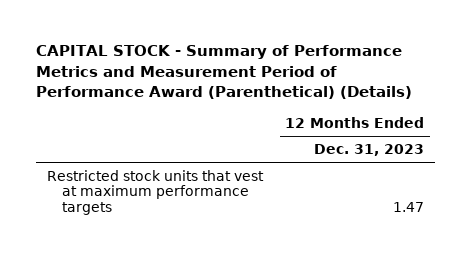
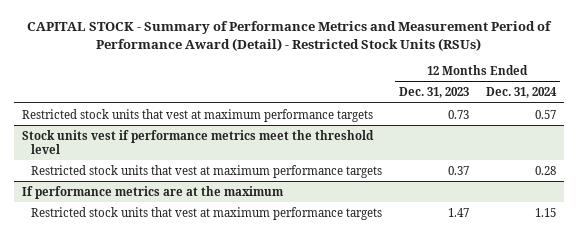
[35,45,412,100] CAPITAL STOCK - Summary of Performance Metrics and Measurement Period of Performance Award (Parenthetical) (Details) -> [26,21,552,51] CAPITAL STOCK - Summary of Performance Metrics and Measurement Period of Performance Award (Detail) - Restricted Stock Units (RSUs)
none -> [485,87,557,99] Dec. 31, 2024
none -> [22,108,374,122] Restricted stock units that vest at maximum performance targets
none -> [22,129,375,154] Stock units vest if performance metrics meet the threshold level
none -> [31,164,383,178] Restricted stock units that vest at maximum performance targets
none -> [22,185,285,199] If performance metrics are at the maximum

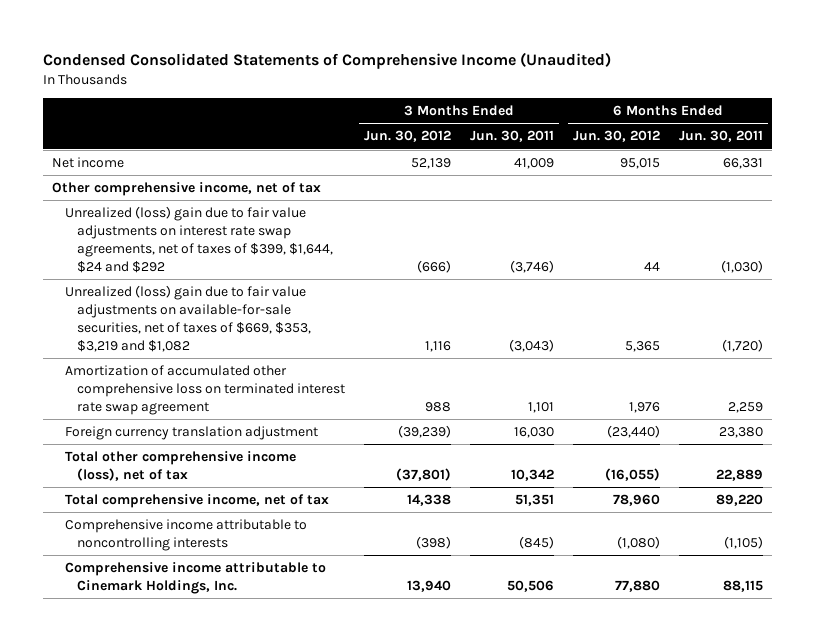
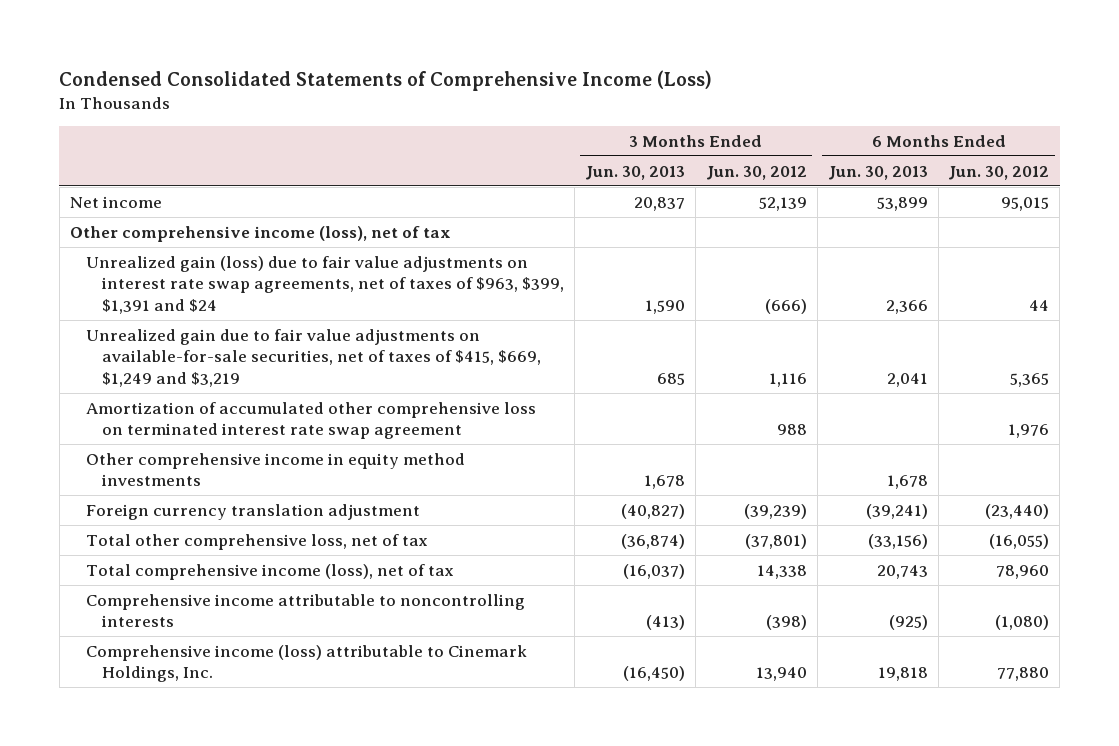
[42,51,611,69] Condensed Consolidated Statements of Comprehensive Income (Unaudited) -> [59,69,713,91] Condensed Consolidated Statements of Comprehensive Income (Loss)
[469,130,554,143] Jun. 30, 2011 -> none
[678,130,763,143] Jun. 30, 2011 -> none
none -> [585,165,686,180] Jun. 30, 2013
none -> [827,165,928,180] Jun. 30, 2013
[52,182,322,197] Other comprehensive income, net of tax -> [69,225,451,242] Other comprehensive income (loss), net of tax
[64,206,333,273] Unrealized (loss) gain due to fair value adjustments on interest rate swap agreements, net of taxes of $399, $1,644, $24 and $292 -> [86,255,565,315] Unrealized gain (loss) due to fair value adjustments on interest rate swap agreements, net of taxes of $963, $399, $1,391 and $24
[64,285,311,352] Unrealized (loss) gain due to fair value adjustments on available-for-sale securities, net of taxes of $669, $353, $3,219 and $1,082 -> [86,328,542,388] Unrealized gain due to fair value adjustments on available-for-sale securities, net of taxes of $415, $669, $1,249 and $3,219
none -> [86,452,466,487] Other comprehensive income in equity method investments
[64,451,296,482] Total other comprehensive income (loss), net of tax -> [86,533,429,550] Total other comprehensive loss, net of tax
[64,494,329,509] Total comprehensive income, net of tax -> [86,563,455,580] Total comprehensive income (loss), net of tax
[64,562,326,595] Comprehensive income attributable to Cinemark Holdings, Inc. -> [86,644,528,683] Comprehensive income (loss) attributable to Cinemark Holdings, Inc.

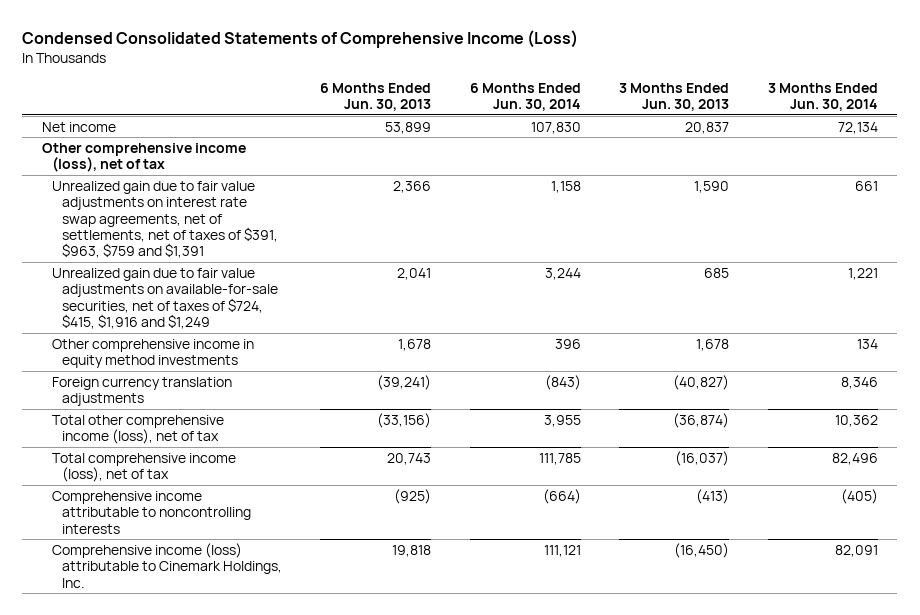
[705,165,807,180] Jun. 30, 2012 -> none
[948,165,1050,180] Jun. 30, 2012 -> none
none -> [469,82,581,112] 6 Months Ended Jun. 30, 2014
none -> [768,82,879,112] 3 Months Ended Jun. 30, 2014
[86,401,537,440] Amortization of accumulated other comprehensive loss on terminated interest rate swap agreement -> none
[86,255,565,315] Unrealized gain (loss) due to fair value adjustments on interest rate swap agreements, net of taxes of $963, $399, $1,391 and $24 -> [51,180,278,259] Unrealized gain due to fair value adjustments on interest rate swap agreements, net of settlements, net of taxes of $391, $963, $759 and $1,391
[86,328,542,388] Unrealized gain due to fair value adjustments on available-for-sale securities, net of taxes of $415, $669, $1,249 and $3,219 -> [51,267,278,329] Unrealized gain due to fair value adjustments on available-for-sale securities, net of taxes of $724, $415, $1,916 and $1,249
[86,503,421,520] Foreign currency translation adjustment -> [51,376,232,407] Foreign currency translation adjustments
[86,533,429,550] Total other comprehensive loss, net of tax -> [51,414,224,445] Total other comprehensive income (loss), net of tax

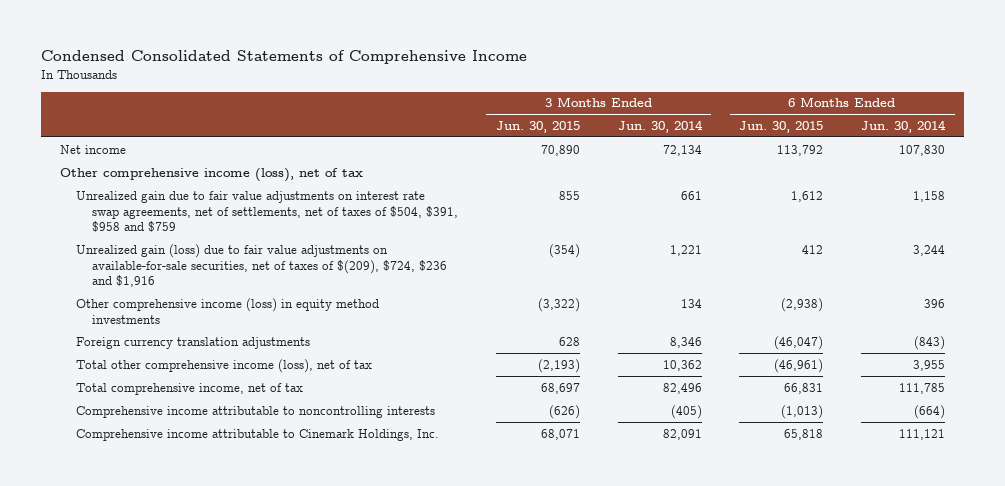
[22,30,579,49] Condensed Consolidated Statements of Comprehensive Income (Loss) -> [41,50,528,65] Condensed Consolidated Statements of Comprehensive Income
[320,82,432,112] 6 Months Ended Jun. 30, 2013 -> none
[619,82,730,112] 3 Months Ended Jun. 30, 2013 -> none
none -> [495,121,580,134] Jun. 30, 2015
none -> [739,121,824,134] Jun. 30, 2015
[51,180,278,259] Unrealized gain due to fair value adjustments on interest rate swap agreements, net of settlements, net of taxes of $391, $963, $759 and $1,391 -> [75,190,458,233] Unrealized gain due to fair value adjustments on interest rate swap agreements, net of settlements, net of taxes of $504, $391, $958 and $759
[51,267,278,329] Unrealized gain due to fair value adjustments on available-for-sale securities, net of taxes of $724, $415, $1,916 and $1,249 -> [75,243,447,288] Unrealized gain (loss) due to fair value adjustments on available-for-sale securities, net of taxes of $(209), $724, $236 and $1,916
[51,338,254,369] Other comprehensive income in equity method investments -> [75,297,379,324] Other comprehensive income (loss) in equity method investments
[51,452,236,483] Total comprehensive income (loss), net of tax -> [75,382,303,395] Total comprehensive income, net of tax
[51,542,282,588] Comprehensive income (loss) attributable to Cinemark Holdings, Inc. -> [75,428,439,441] Comprehensive income attributable to Cinemark Holdings, Inc.

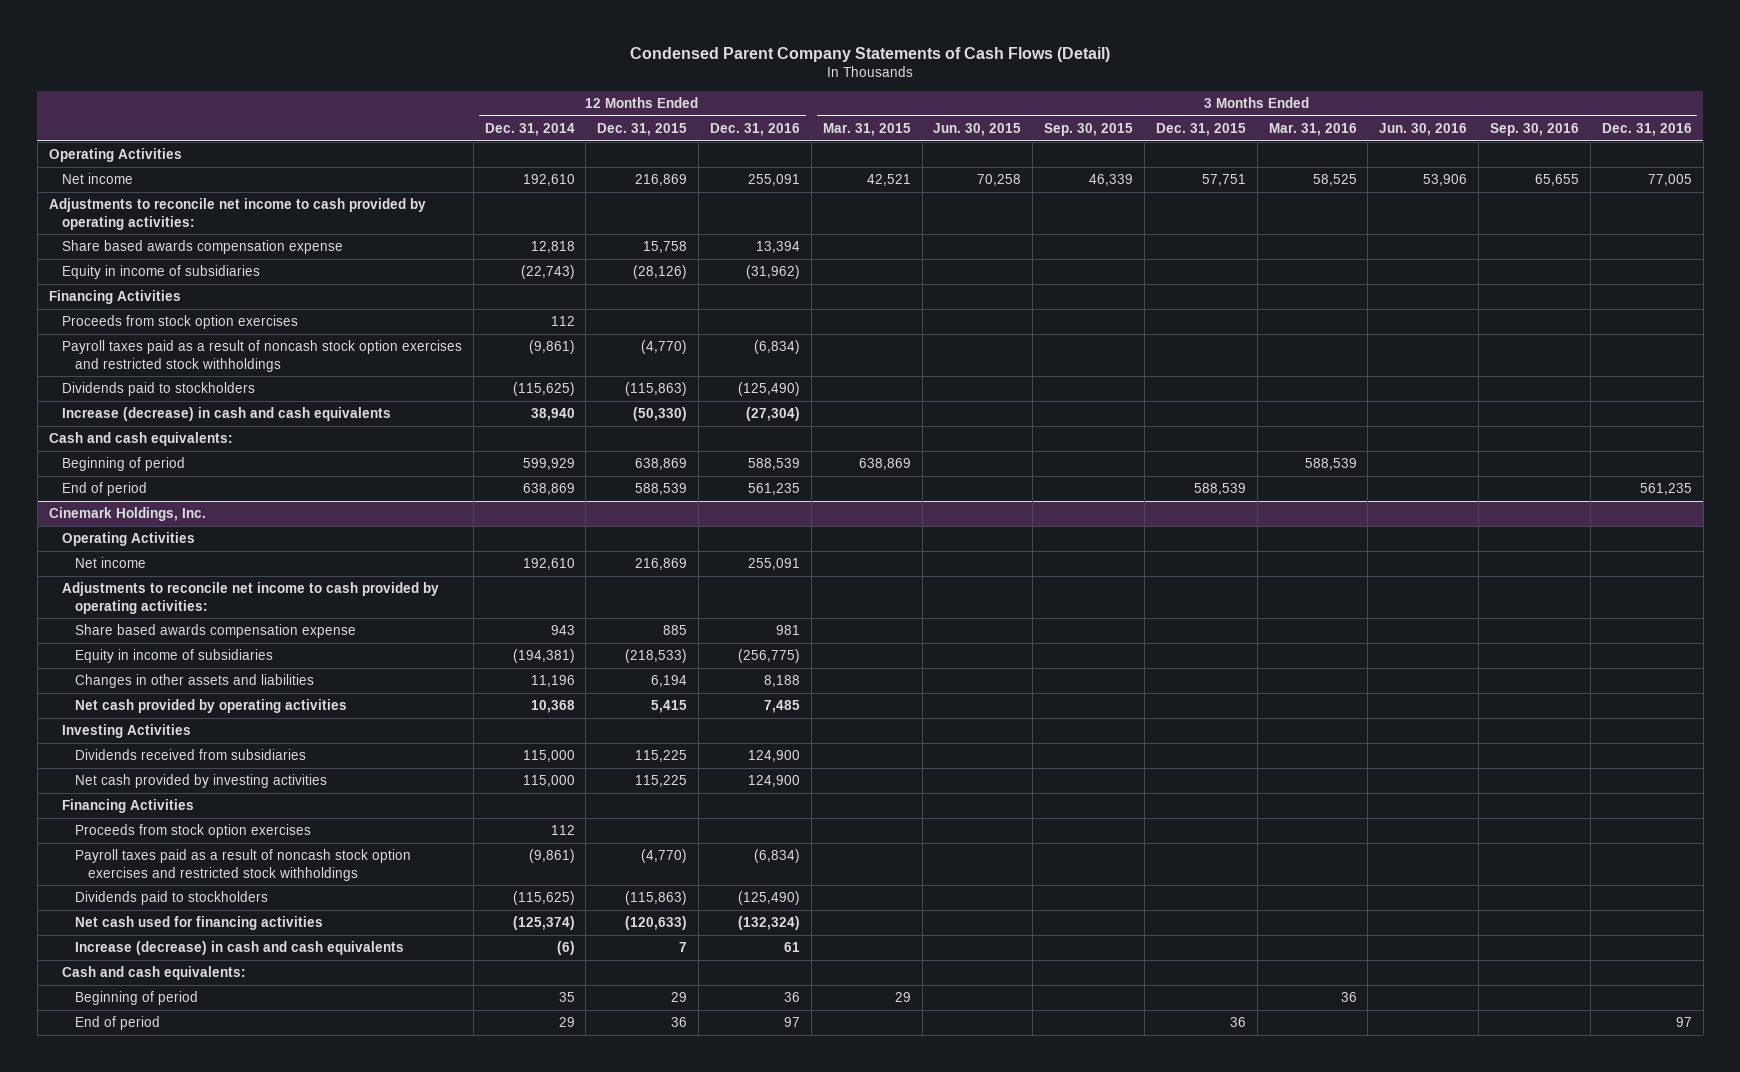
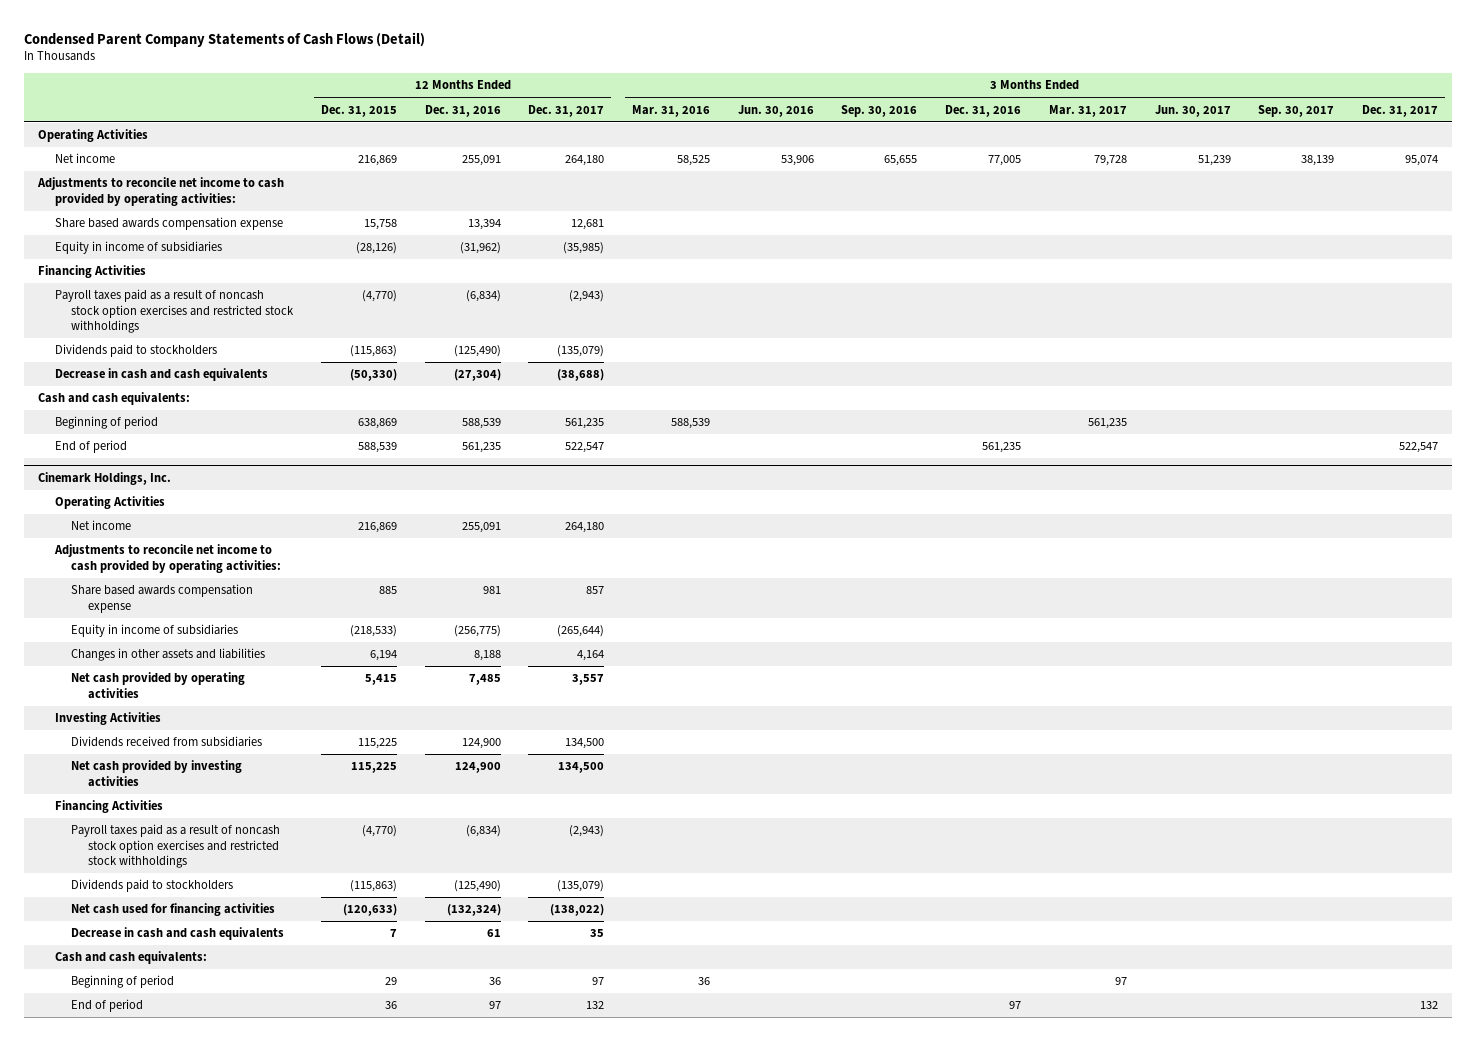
[484,122,575,136] Dec. 31, 2014 -> none
[822,122,911,136] Mar. 31, 2015 -> none
[933,122,1022,136] Jun. 30, 2015 -> none
[1044,122,1134,136] Sep. 30, 2015 -> none
[1155,122,1246,136] Dec. 31, 2015 -> none
none -> [528,104,605,117] Dec. 31, 2017
none -> [1048,104,1127,117] Mar. 31, 2017
none -> [1154,104,1231,117] Jun. 30, 2017
none -> [1258,104,1335,117] Sep. 30, 2017
none -> [1361,104,1438,117] Dec. 31, 2017
[61,315,298,330] Proceeds from stock option exercises -> none
[61,407,391,422] Increase (decrease) in cash and cash equivalents -> [54,368,268,382] Decrease in cash and cash equivalents
[74,824,311,839] Proceeds from stock option exercises -> none
[74,941,404,956] Increase (decrease) in cash and cash equivalents -> [71,927,285,941] Decrease in cash and cash equivalents

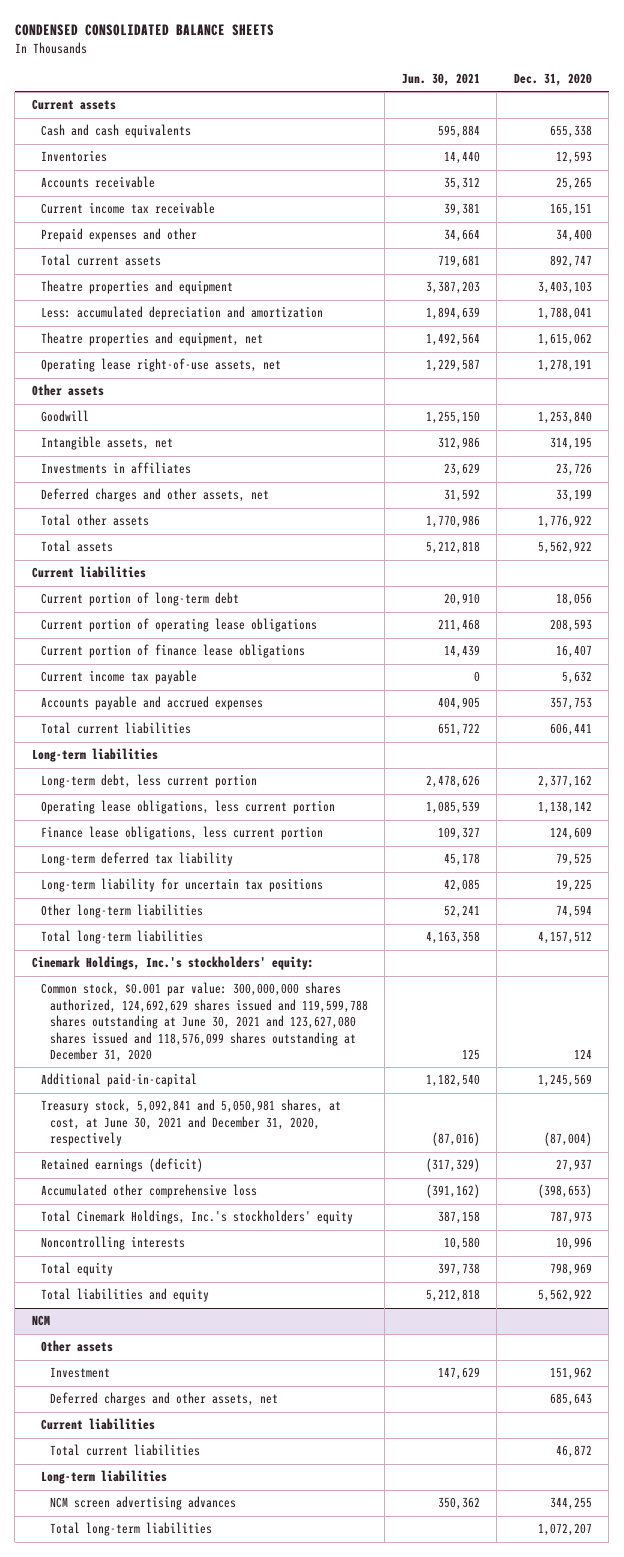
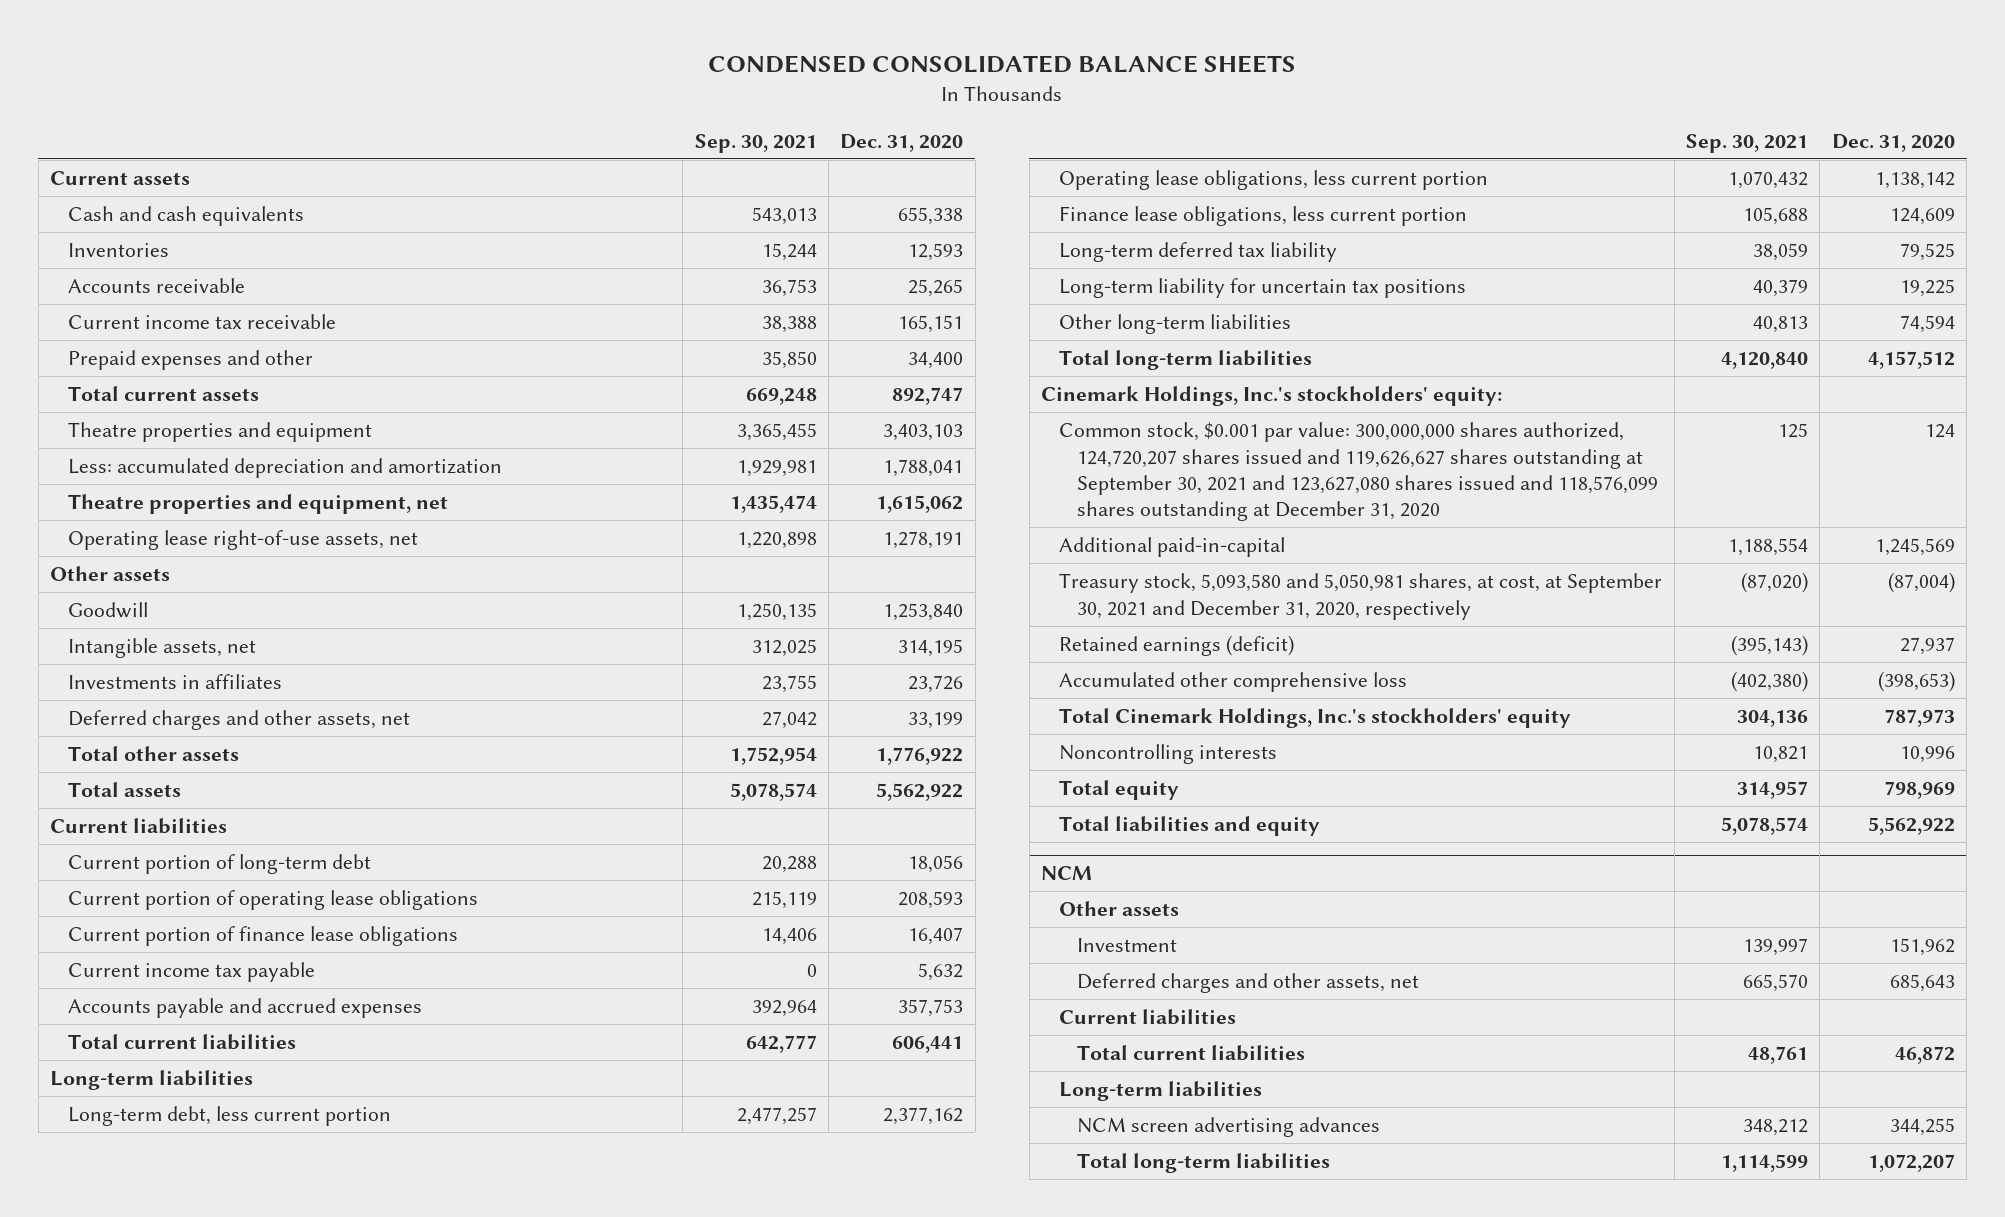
[401,73,480,87] Jun. 30, 2021 -> none
none -> [694,133,817,153] Sep. 30, 2021
[40,982,369,1063] Common stock, $0.001 par value: 300,000,000 shares authorized, 124,692,629 shares issued and 119,599,788 shares outstanding at June 30, 2021 and 123,627,080 shares issued and 118,576,099 shares outstanding at December 31, 2020 -> [1059,422,1659,522] Common stock, $0.001 par value: 300,000,000 shares authorized, 124,720,207 shares issued and 119,626,627 shares outstanding at September 30, 2021 and 123,627,080 shares issued and 118,576,099 shares outstanding at December 31, 2020
[40,1099,341,1147] Treasury stock, 5,092,841 and 5,050,981 shares, at cost, at June 30, 2021 and December 31, 2020, respectively -> [1059,573,1663,620] Treasury stock, 5,093,580 and 5,050,981 shares, at cost, at September 30, 2021 and December 31, 2020, respectively

